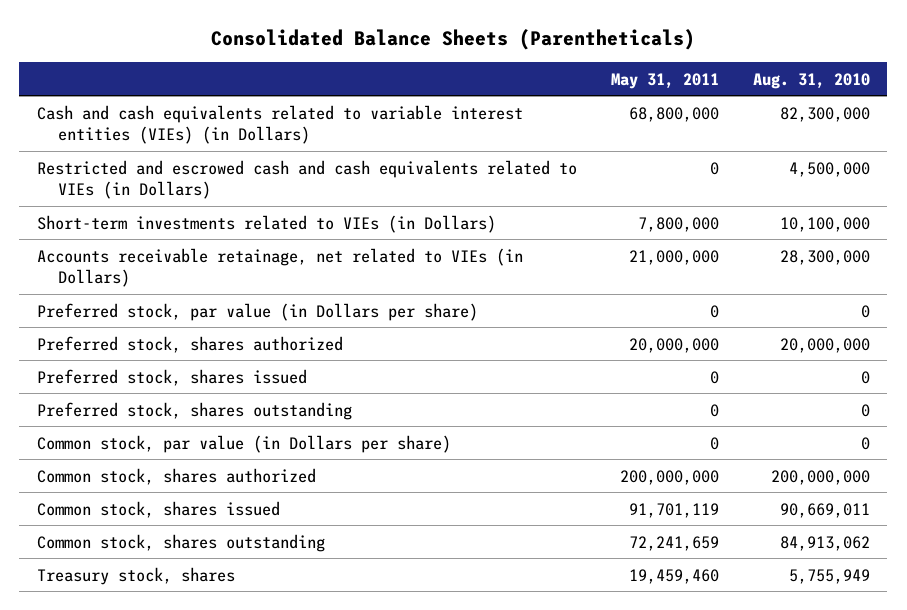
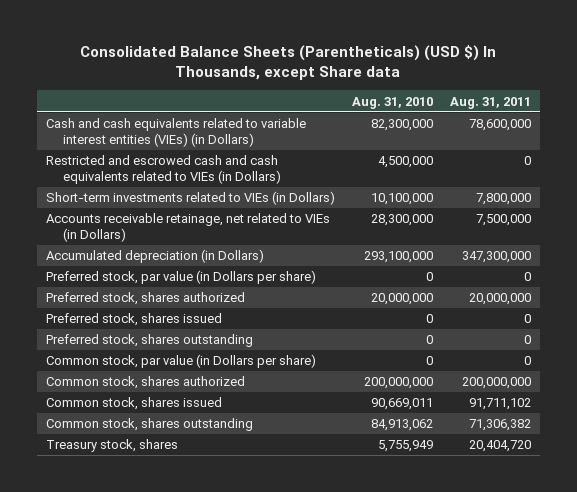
[211,29,696,51] Consolidated Balance Sheets (Parentheticals) -> [80,45,497,81] Consolidated Balance Sheets (Parentheticals) (USD $) In Thousands, except Share data
[610,72,719,89] May 31, 2011 -> none
none -> [450,96,532,109] Aug. 31, 2011
none -> [45,249,264,264] Accumulated depreciation (in Dollars)

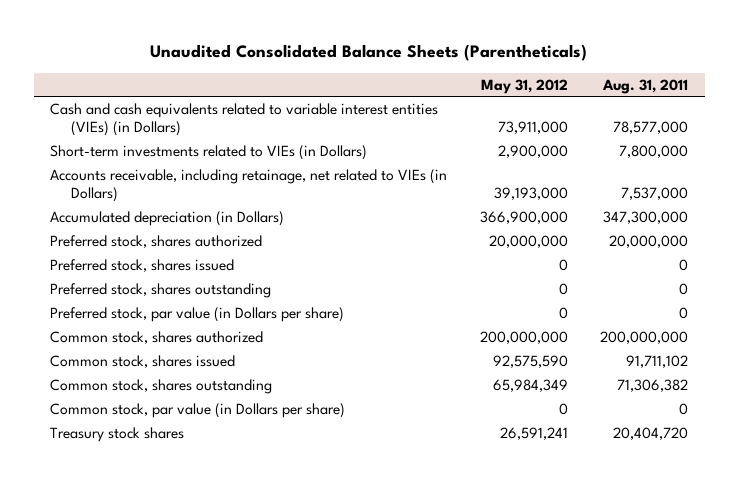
[80,45,497,81] Consolidated Balance Sheets (Parentheticals) (USD $) In Thousands, except Share data -> [150,44,588,62] Unaudited Consolidated Balance Sheets (Parentheticals)
[351,96,433,109] Aug. 31, 2010 -> none
none -> [480,78,568,94] May 31, 2012
[45,155,282,184] Restricted and escrowed cash and cash equivalents related to VIEs (in Dollars) -> none
[469,119,532,132] 78,600,000 -> [613,121,689,135] 78,577,000
[45,213,330,242] Accounts receivable retainage, net related to VIEs (in Dollars) -> [50,168,448,203] Accounts receivable, including retainage, net related to VIEs (in Dollars)
[476,214,532,227] 7,500,000 -> [621,187,689,201] 7,537,000
[45,270,316,285] Preferred stock, par value (in Dollars per share) -> [50,306,345,322] Preferred stock, par value (in Dollars per share)
[45,354,316,369] Common stock, par value (in Dollars per share) -> [50,402,346,418] Common stock, par value (in Dollars per share)
[45,439,178,453] Treasury stock, shares -> [50,426,185,442] Treasury stock shares

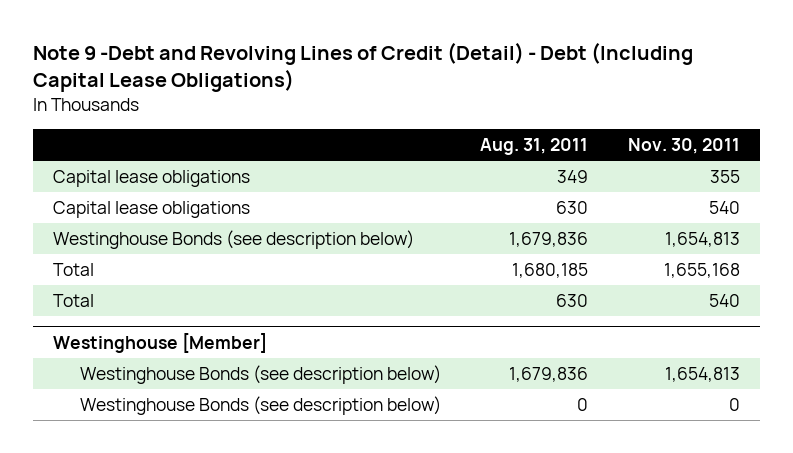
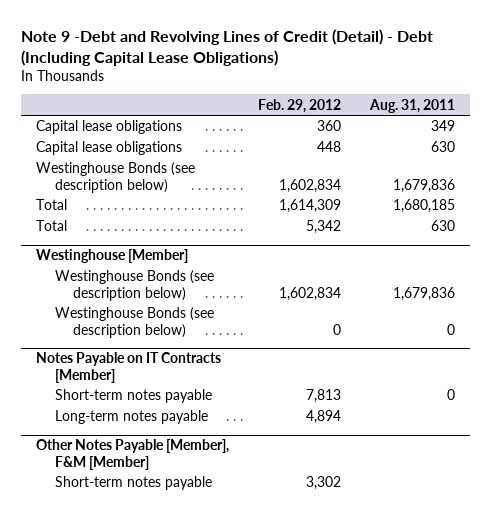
[628,137,741,154] Nov. 30, 2011 -> none
none -> [257,98,341,113] Feb. 29, 2012
none -> [35,352,221,383] Notes Payable on IT Contracts [Member]
none -> [54,389,212,404] Short-term notes payable
none -> [54,410,208,425] Long-term notes payable
none -> [35,439,229,470] Other Notes Payable [Member], F&M [Member]
none -> [54,476,212,491] Short-term notes payable

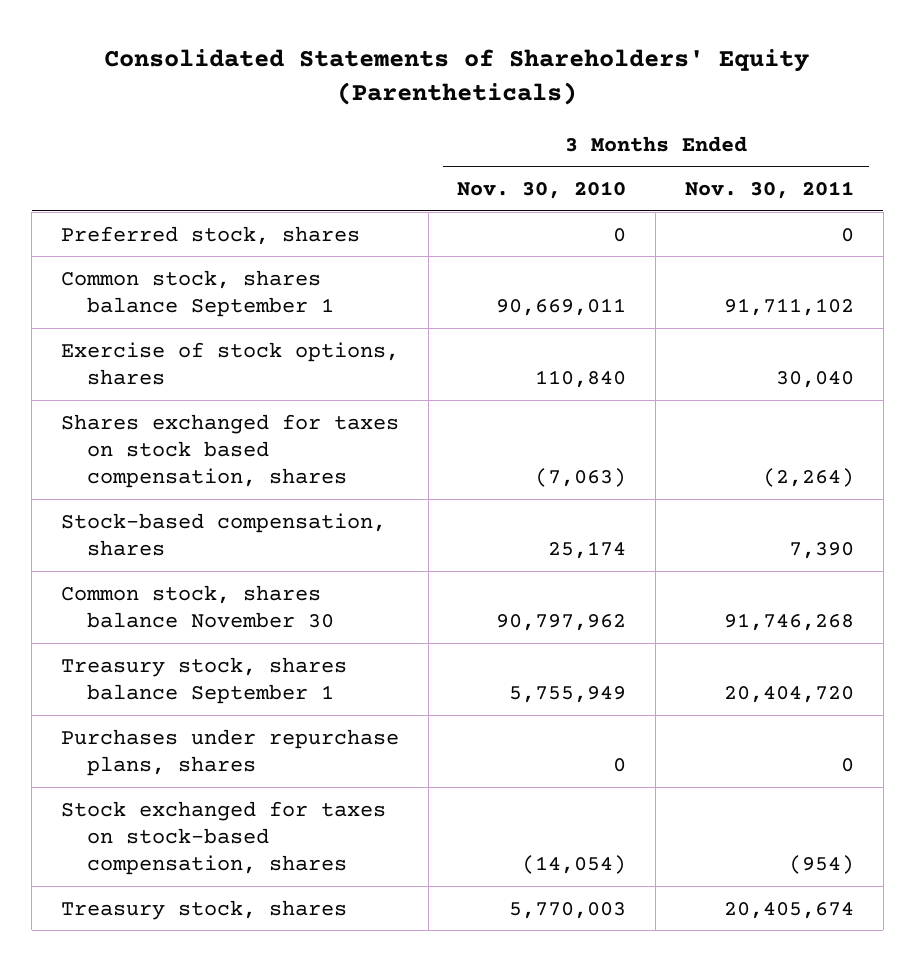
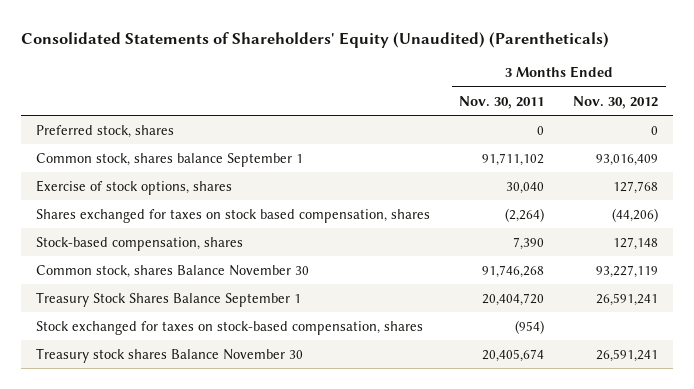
[104,48,810,105] Consolidated Statements of Shareholders' Equity (Parentheticals) -> [21,31,610,48] Consolidated Statements of Shareholders' Equity (Unaudited) (Parentheticals)
[457,180,627,199] Nov. 30, 2010 -> none
none -> [573,95,659,109] Nov. 30, 2012
[60,728,399,776] Purchases under repurchase plans, shares -> none
[60,584,335,628] Common stock, shares balance November 30 -> [35,264,309,278] Common stock, shares Balance November 30
[60,656,347,704] Treasury stock, shares balance September 1 -> [35,291,301,307] Treasury Stock Shares Balance September 1
[60,899,347,920] Treasury stock, shares -> [35,347,303,363] Treasury stock shares Balance November 30

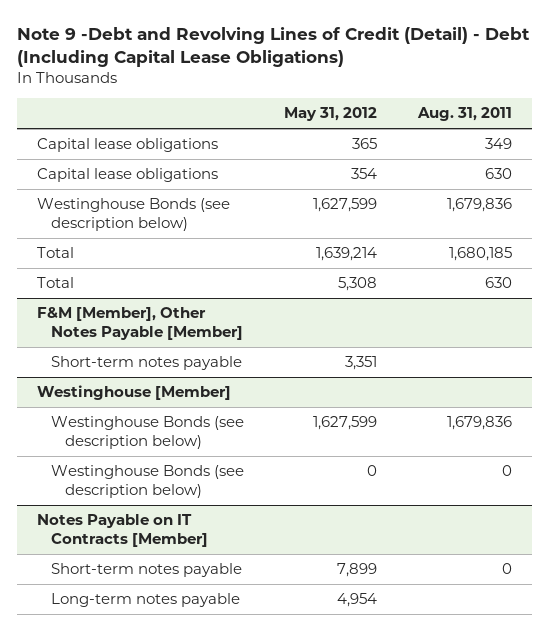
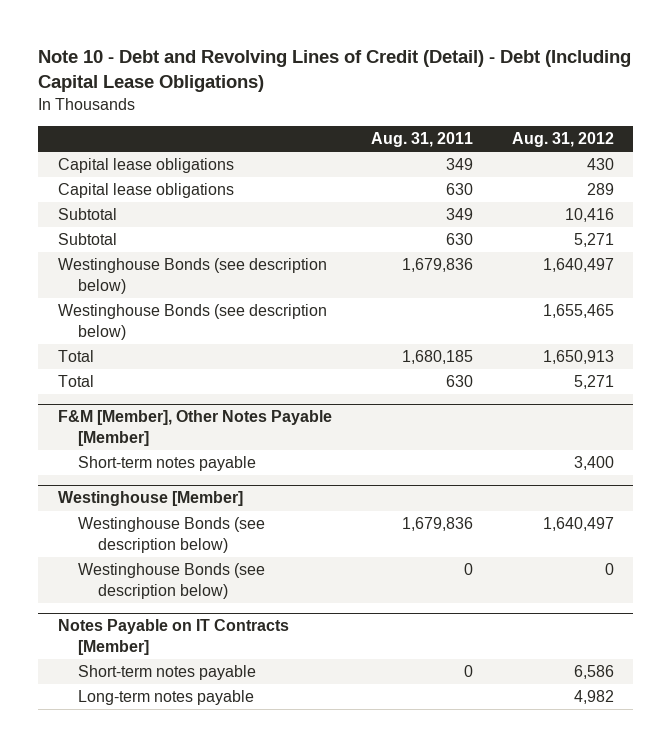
[17,27,531,68] Note 9 -Debt and Revolving Lines of Credit (Detail) - Debt (Including Capital Lease Obligations) -> [38,50,632,93] Note 10 - Debt and Revolving Lines of Credit (Detail) - Debt (Including Capital Lease Obligations)
[284,107,378,122] May 31, 2012 -> none
none -> [511,132,614,148] Aug. 31, 2012
none -> [57,208,117,221] Subtotal
none -> [57,233,117,246] Subtotal
none -> [57,304,327,340] Westinghouse Bonds (see description below)

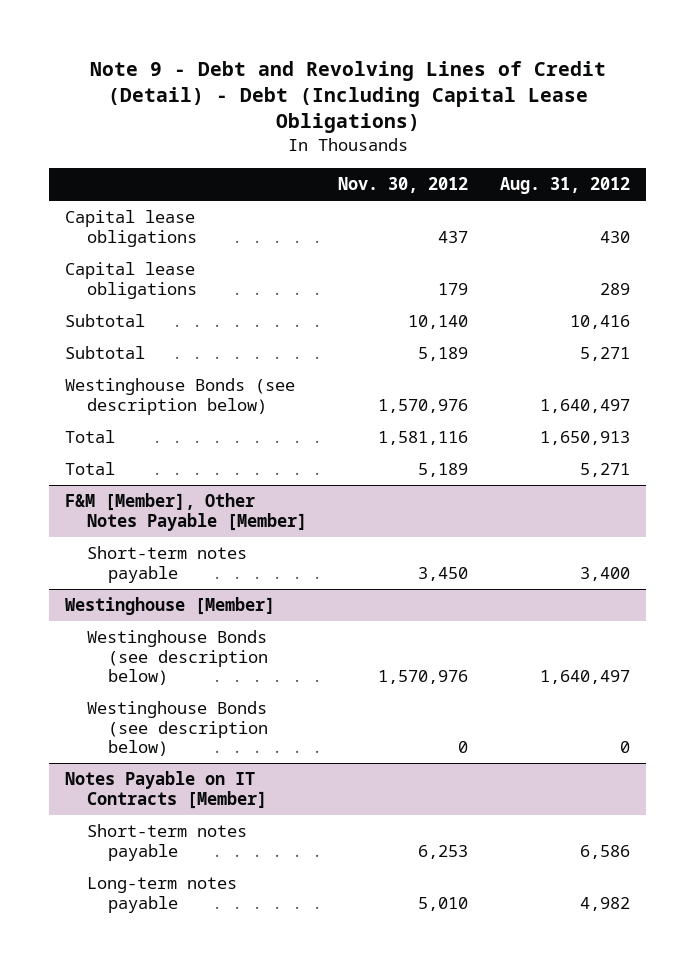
[38,50,632,93] Note 10 - Debt and Revolving Lines of Credit (Detail) - Debt (Including Capital Lease Obligations) -> [89,60,606,134] Note 9 - Debt and Revolving Lines of Credit (Detail) - Debt (Including Capital Lease Obligations)
[370,132,473,148] Aug. 31, 2011 -> none
none -> [338,177,469,194] Nov. 30, 2012
[57,304,327,340] Westinghouse Bonds (see description below) -> none

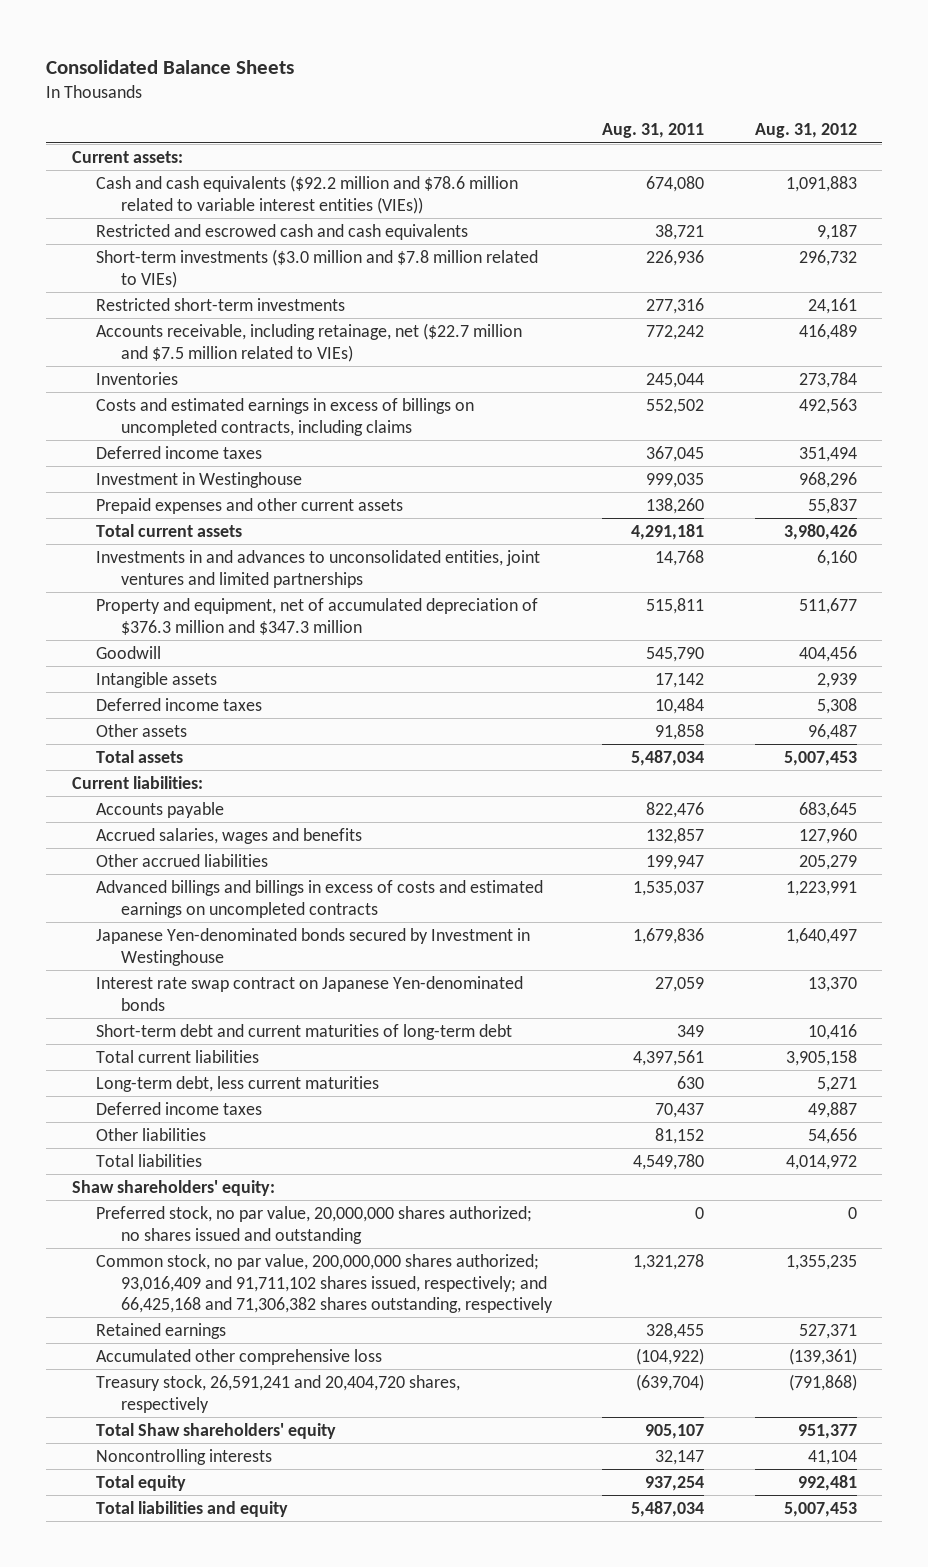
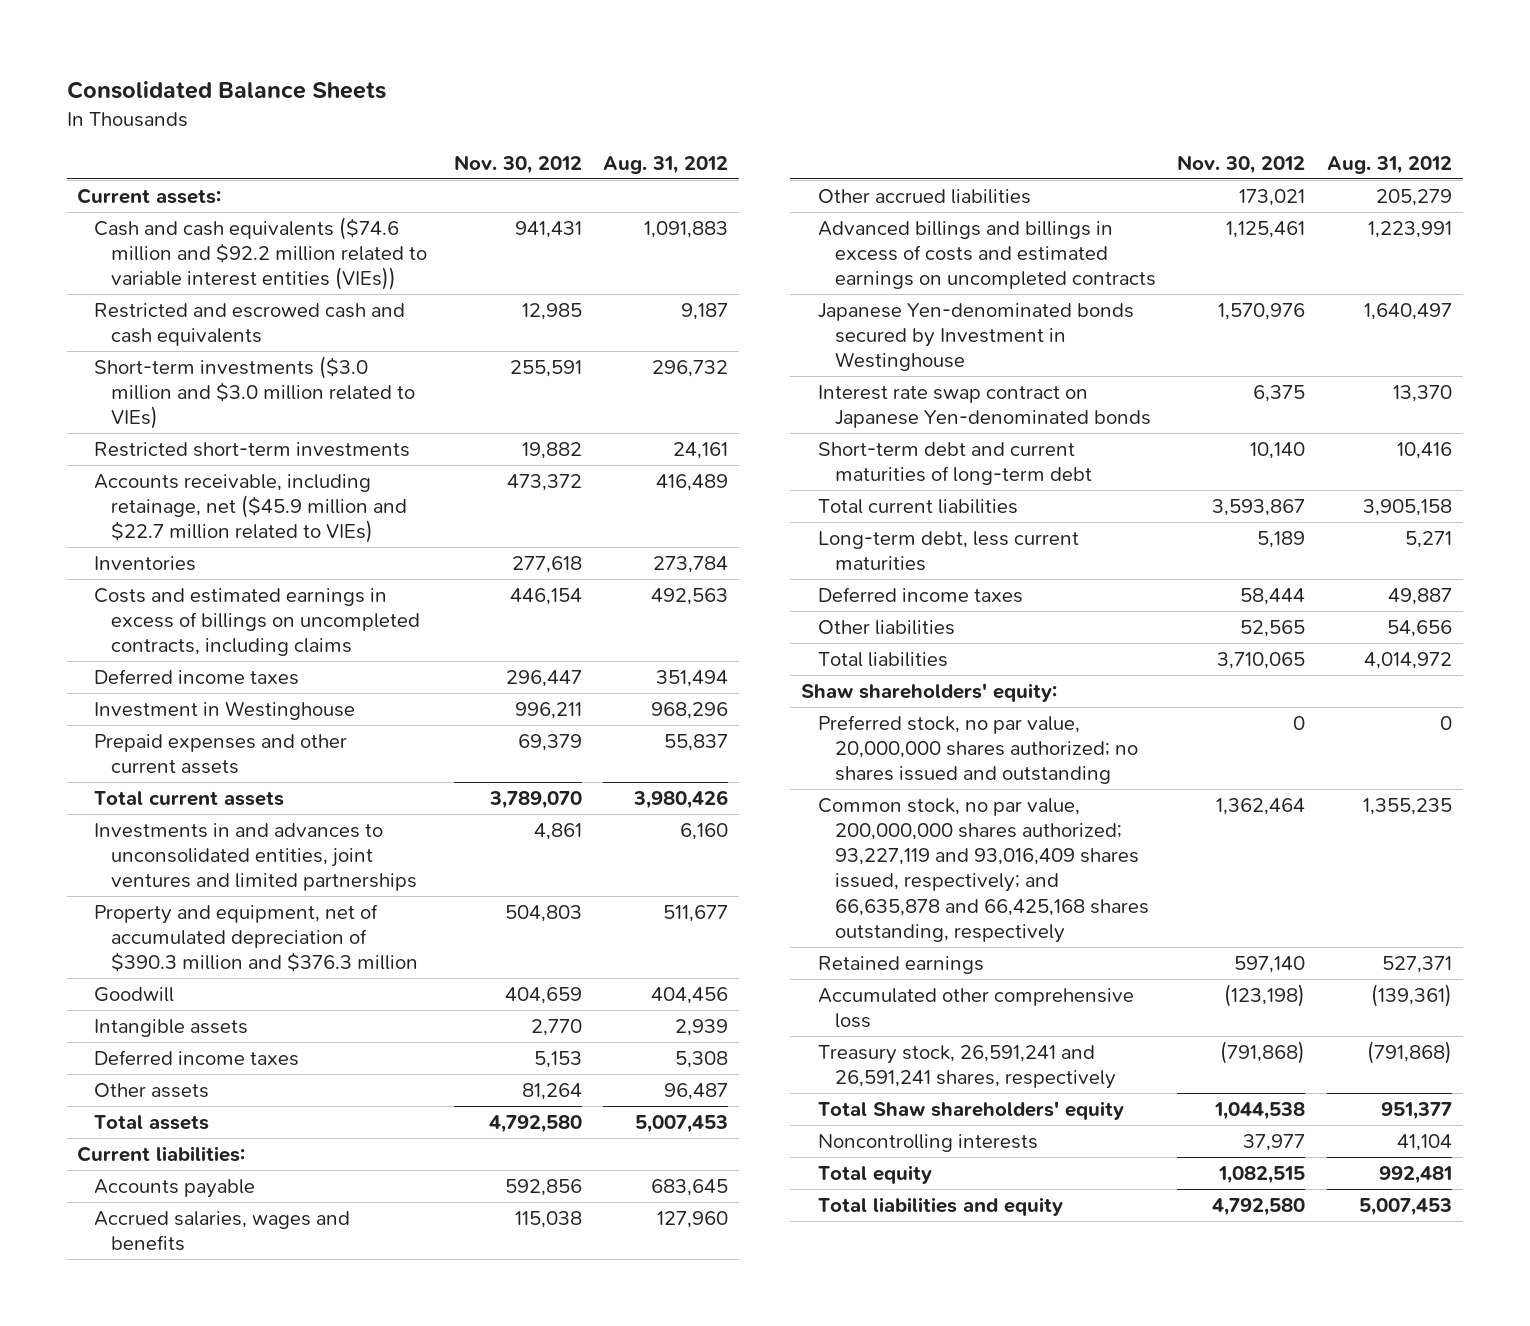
[602,123,705,139] Aug. 31, 2011 -> none
none -> [453,154,582,174] Nov. 30, 2012
[96,174,519,214] Cash and cash equivalents ($92.2 million and $78.6 million related to variable interest entities (VIEs)) -> [94,217,427,291] Cash and cash equivalents ($74.6 million and $92.2 million related to variable interest entities (VIEs))
[96,248,539,288] Short-term investments ($3.0 million and $7.8 million related to VIEs) -> [94,356,415,430] Short-term investments ($3.0 million and $3.0 million related to VIEs)
[96,322,523,362] Accounts receivable, including retainage, net ($22.7 million and $7.5 million related to VIEs) -> [94,474,407,544] Accounts receivable, including retainage, net ($45.9 million and $22.7 million related to VIEs)
[96,597,539,635] Property and equipment, net of accumulated depreciation of $376.3 million and $347.3 million -> [94,904,418,973] Property and equipment, net of accumulated depreciation of $390.3 million and $376.3 million
[96,1253,554,1314] Common stock, no par value, 200,000,000 shares authorized; 93,016,409 and 91,711,102 shares issued, respectively; and 66,425,168 and 71,306,382 shares outstanding, respectively -> [817,798,1149,943] Common stock, no par value, 200,000,000 shares authorized; 93,227,119 and 93,016,409 shares issued, respectively; and 66,635,878 and 66,425,168 shares outstanding, respectively
[96,1374,461,1413] Treasury stock, 26,591,241 and 20,404,720 shares, respectively -> [817,1045,1116,1090] Treasury stock, 26,591,241 and 26,591,241 shares, respectively

